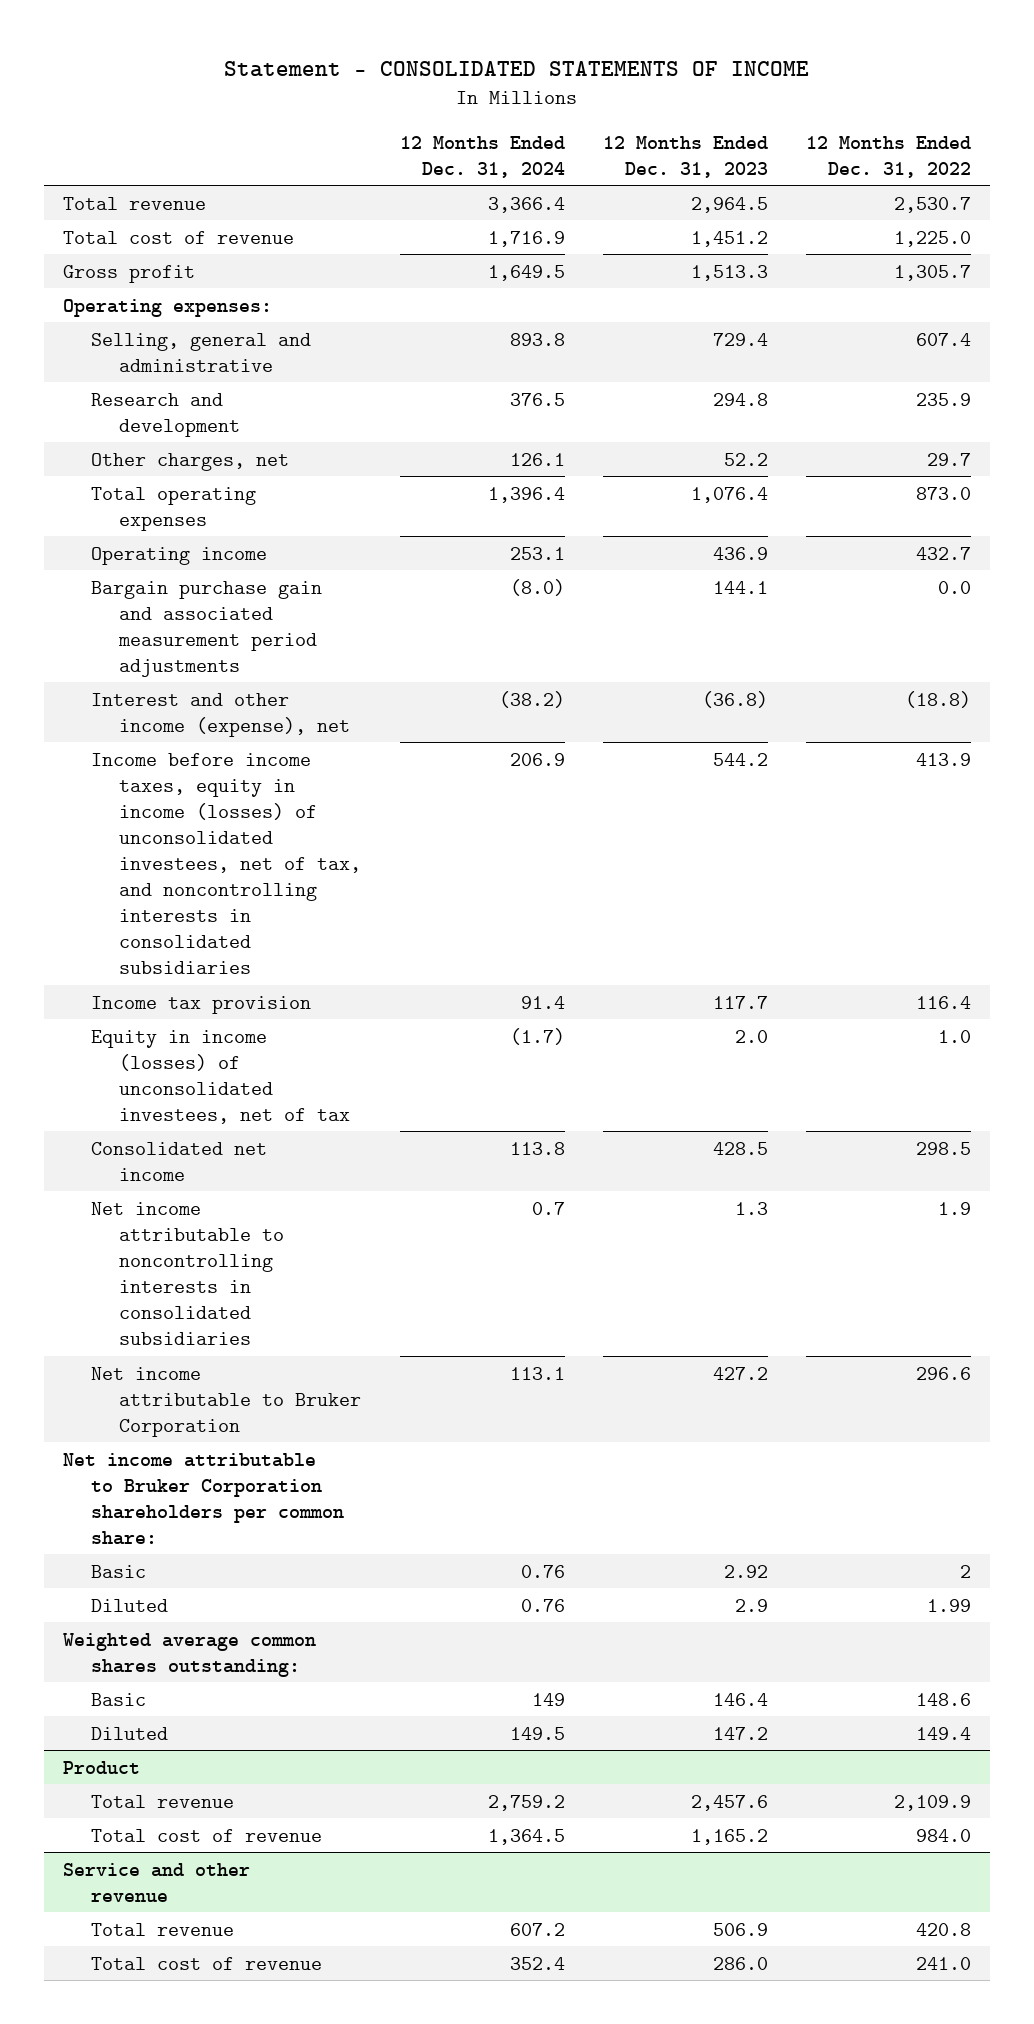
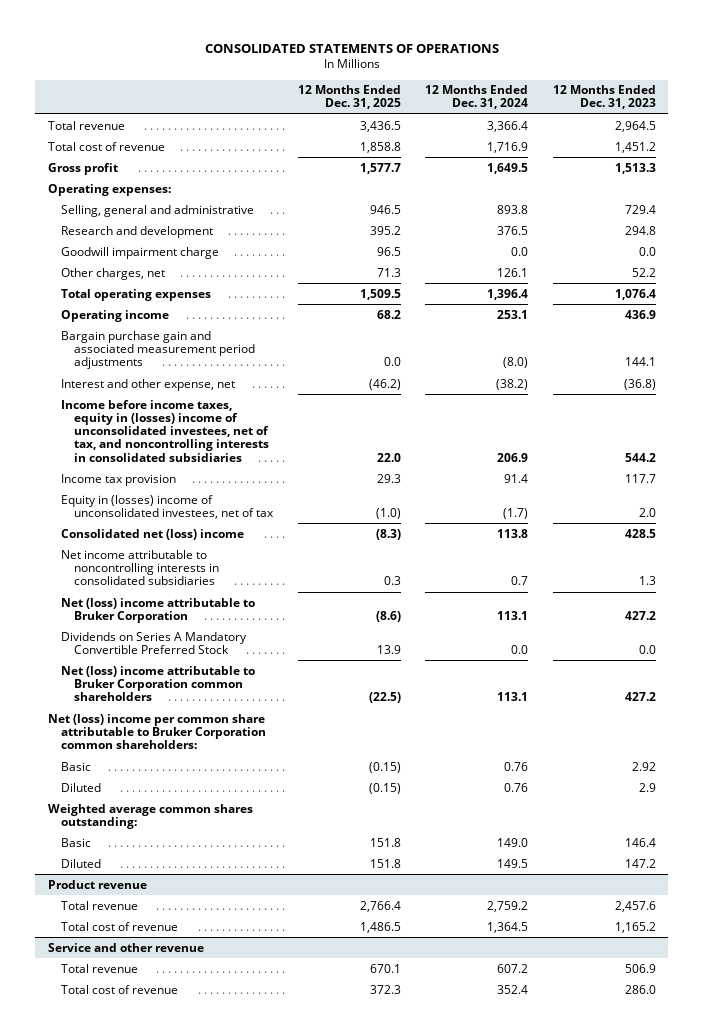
[223,61,809,78] Statement - CONSOLIDATED STATEMENTS OF INCOME -> [204,43,499,53] CONSOLIDATED STATEMENTS OF OPERATIONS
[805,135,971,178] 12 Months Ended Dec. 31, 2022 -> none
none -> [297,85,401,110] 12 Months Ended Dec. 31, 2025
none -> [60,246,219,259] Goodwill impairment charge
[91,692,351,737] Interest and other income (expense), net -> [60,378,235,391] Interest and other expense, net
[91,752,362,974] Income before income taxes, equity in income (losses) of unconsolidated investees, net of tax, and noncontrolling interests in consolidated subsidiaries -> [60,399,269,462] Income before income taxes, equity in (losses) income of unconsolidated investees, net of tax, and noncontrolling interests in consolidated subsidiaries
[91,1029,351,1124] Equity in income (losses) of unconsolidated investees, net of tax -> [60,494,274,519] Equity in (losses) income of unconsolidated investees, net of tax
[91,1141,268,1181] Consolidated net income -> [60,528,244,540] Consolidated net (loss) income
[91,1366,362,1437] Net income attributable to Bruker Corporation -> [60,597,255,623] Net (loss) income attributable to Bruker Corporation
none -> [60,631,247,654] Dividends on Series A Mandatory Convertible Preferred Stock
none -> [60,665,255,702] Net (loss) income attributable to Bruker Corporation common shareholders
[62,1452,345,1545] Net income attributable to Bruker Corporation shareholders per common share: -> [47,713,266,750] Net (loss) income per common share attributable to Bruker Corporation common shareholders:
[531,1692,565,1706] 149 -> [497,837,529,847] 149.0
[62,1760,140,1774] Product -> [47,879,147,889] Product revenue

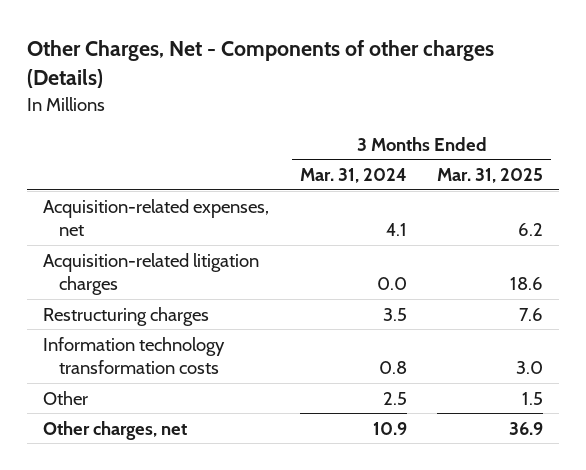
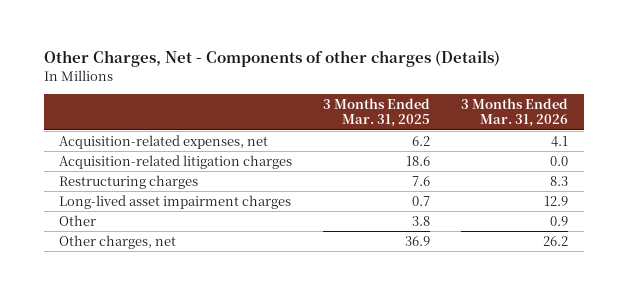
[299,168,407,184] Mar. 31, 2024 -> none
none -> [461,97,569,128] 3 Months Ended Mar. 31, 2026
[42,336,225,375] Information technology transformation costs -> none
none -> [59,194,292,209] Long-lived asset impairment charges
[522,391,544,405] 1.5 -> [412,215,431,226] 3.8

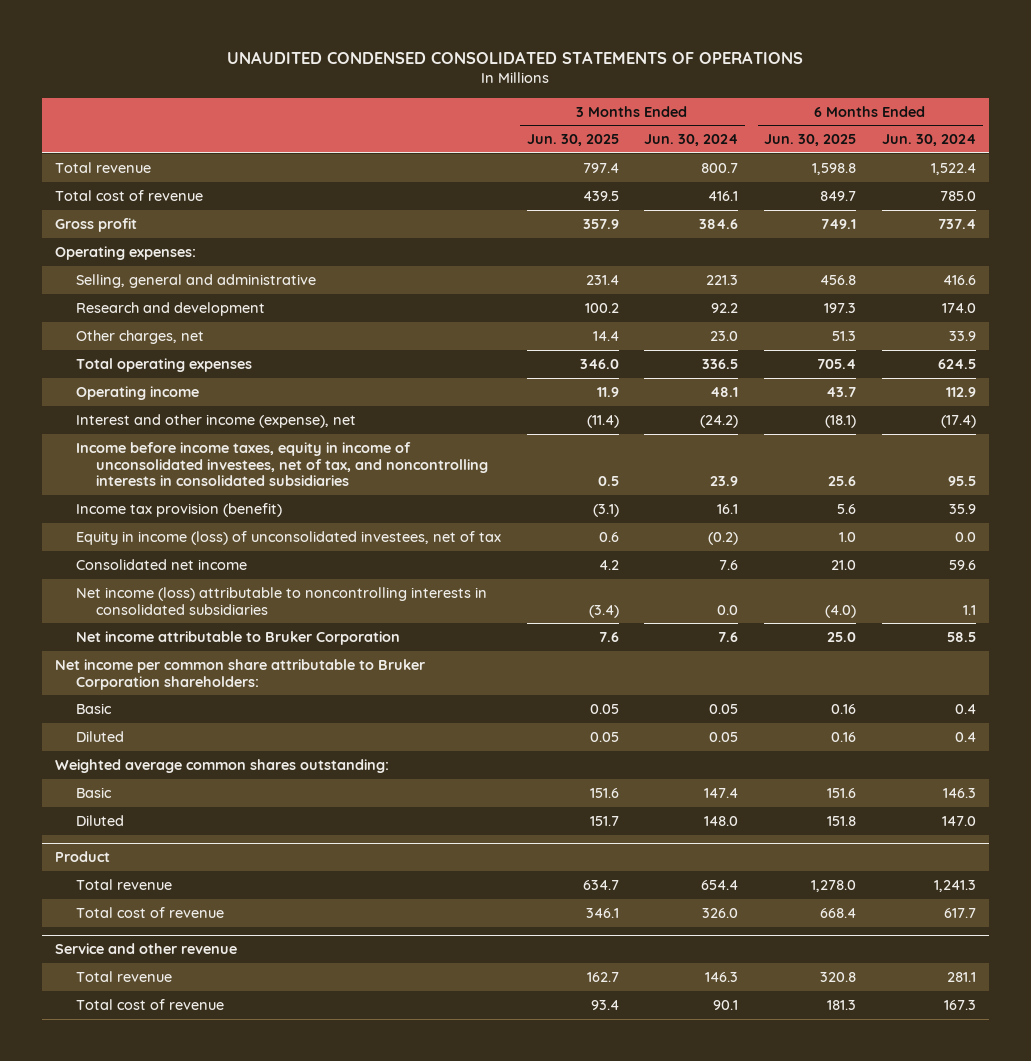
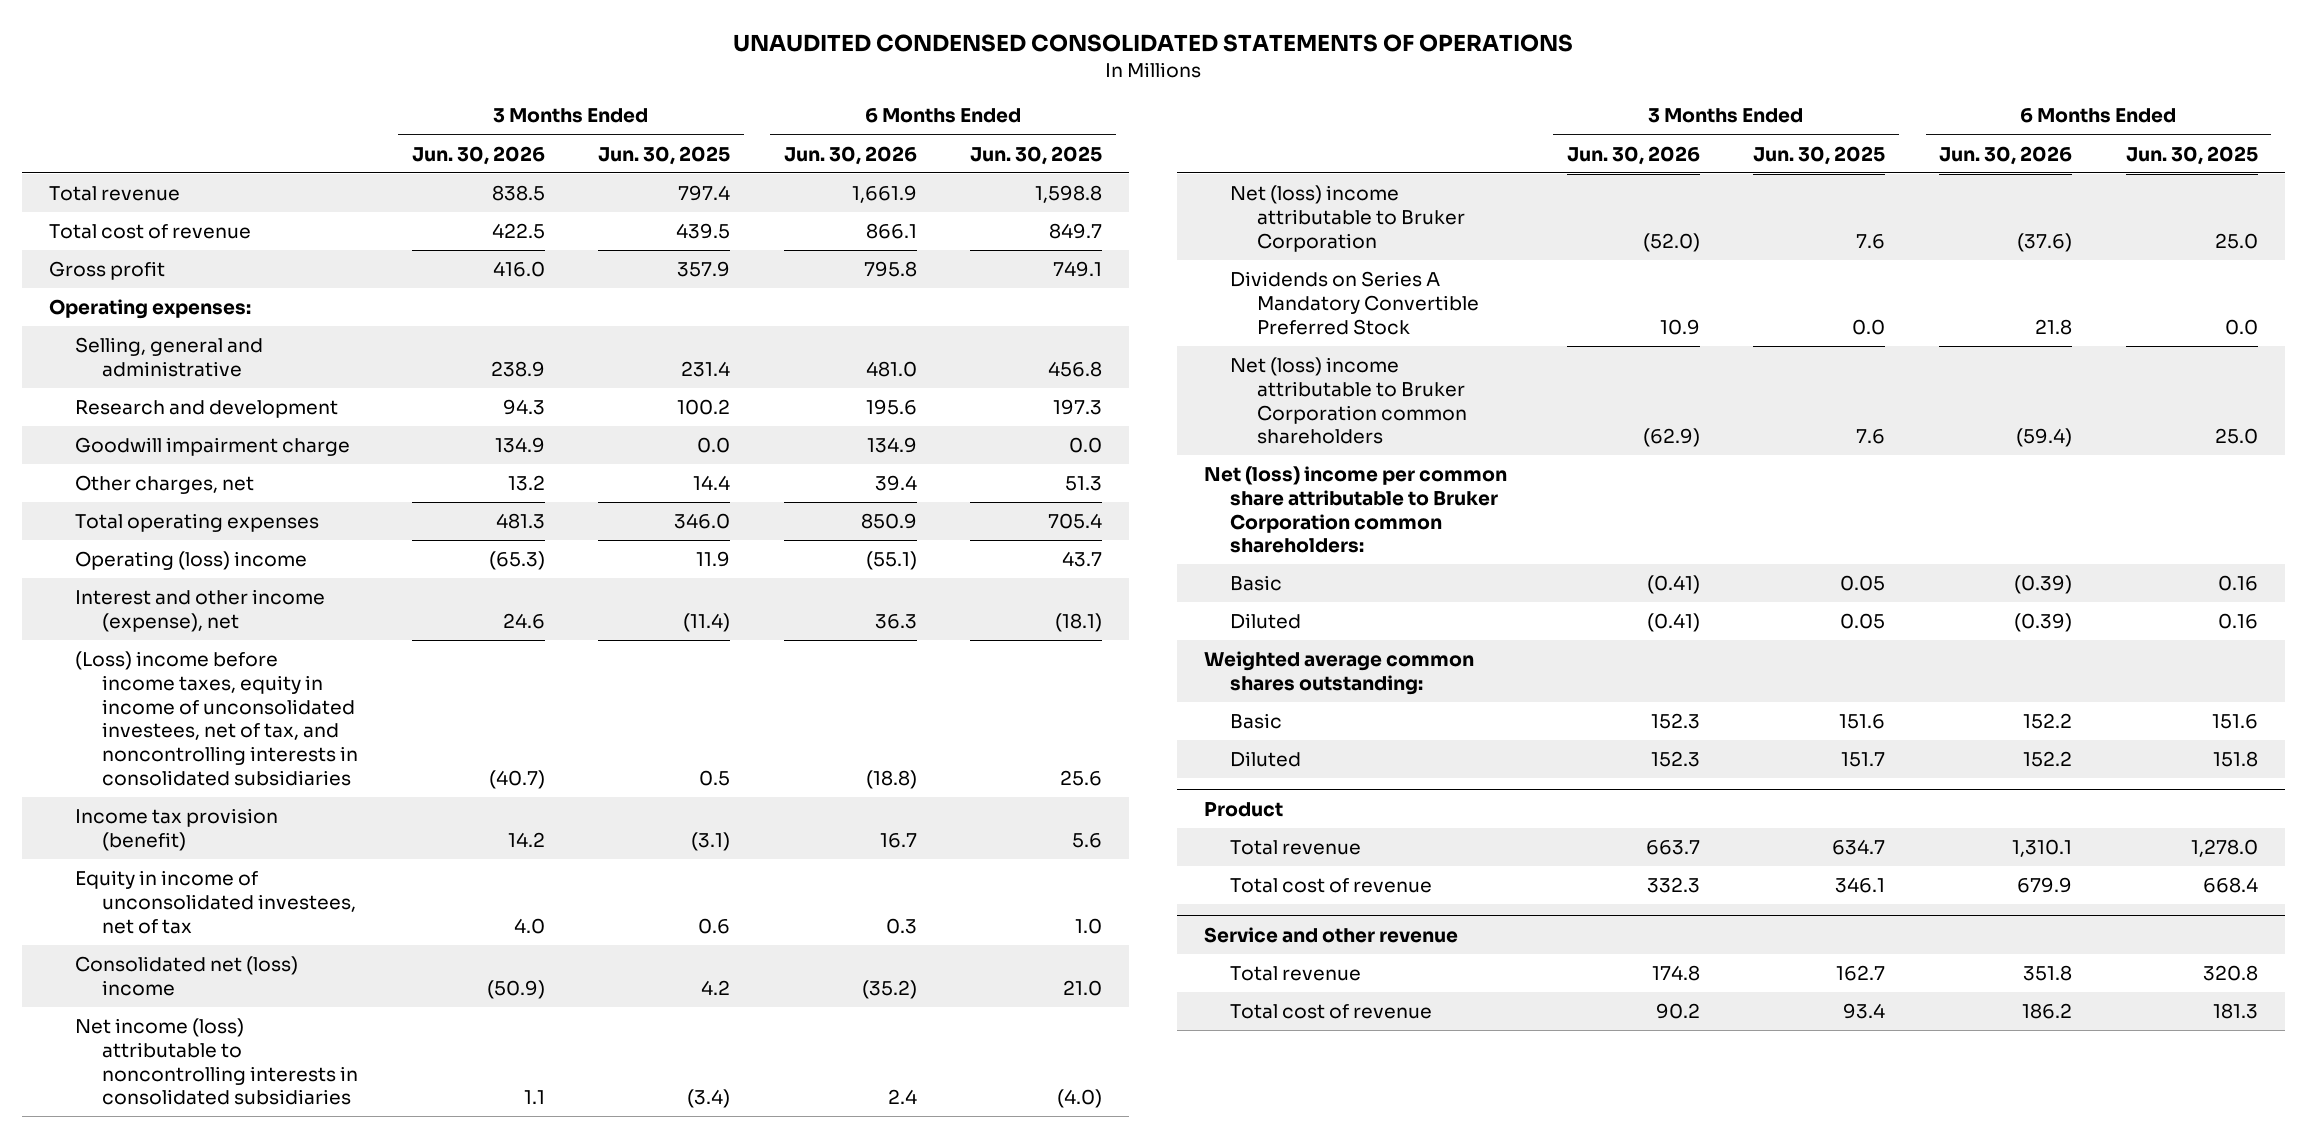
[644,134,739,147] Jun. 30, 2024 -> none
[882,134,977,147] Jun. 30, 2024 -> none
none -> [411,145,545,165] Jun. 30, 2026
none -> [783,145,917,165] Jun. 30, 2026
none -> [75,437,351,457] Goodwill impairment charge
[75,385,199,400] Operating income -> [75,551,308,571] Operating (loss) income
[75,441,489,487] Income before income taxes, equity in income of unconsolidated investees, net of tax, and noncontrolling interests in consolidated subsidiaries -> [75,651,358,786] (Loss) income before income taxes, equity in income of unconsolidated investees, net of tax, and noncontrolling interests in consolidated subsidiaries
[75,530,501,545] Equity in income (loss) of unconsolidated investees, net of tax -> [75,870,356,934] Equity in income of unconsolidated investees, net of tax
[75,558,247,570] Consolidated net income -> [75,956,299,996] Consolidated net (loss) income
[75,630,400,645] Net income attributable to Bruker Corporation -> [1230,185,1466,252] Net (loss) income attributable to Bruker Corporation
none -> [1230,271,1480,335] Dividends on Series A Mandatory Convertible Preferred Stock
none -> [1230,357,1468,445] Net (loss) income attributable to Bruker Corporation common shareholders
[54,658,425,690] Net income per common share attributable to Bruker Corporation shareholders: -> [1203,466,1507,554] Net (loss) income per common share attributable to Bruker Corporation common shareholders:

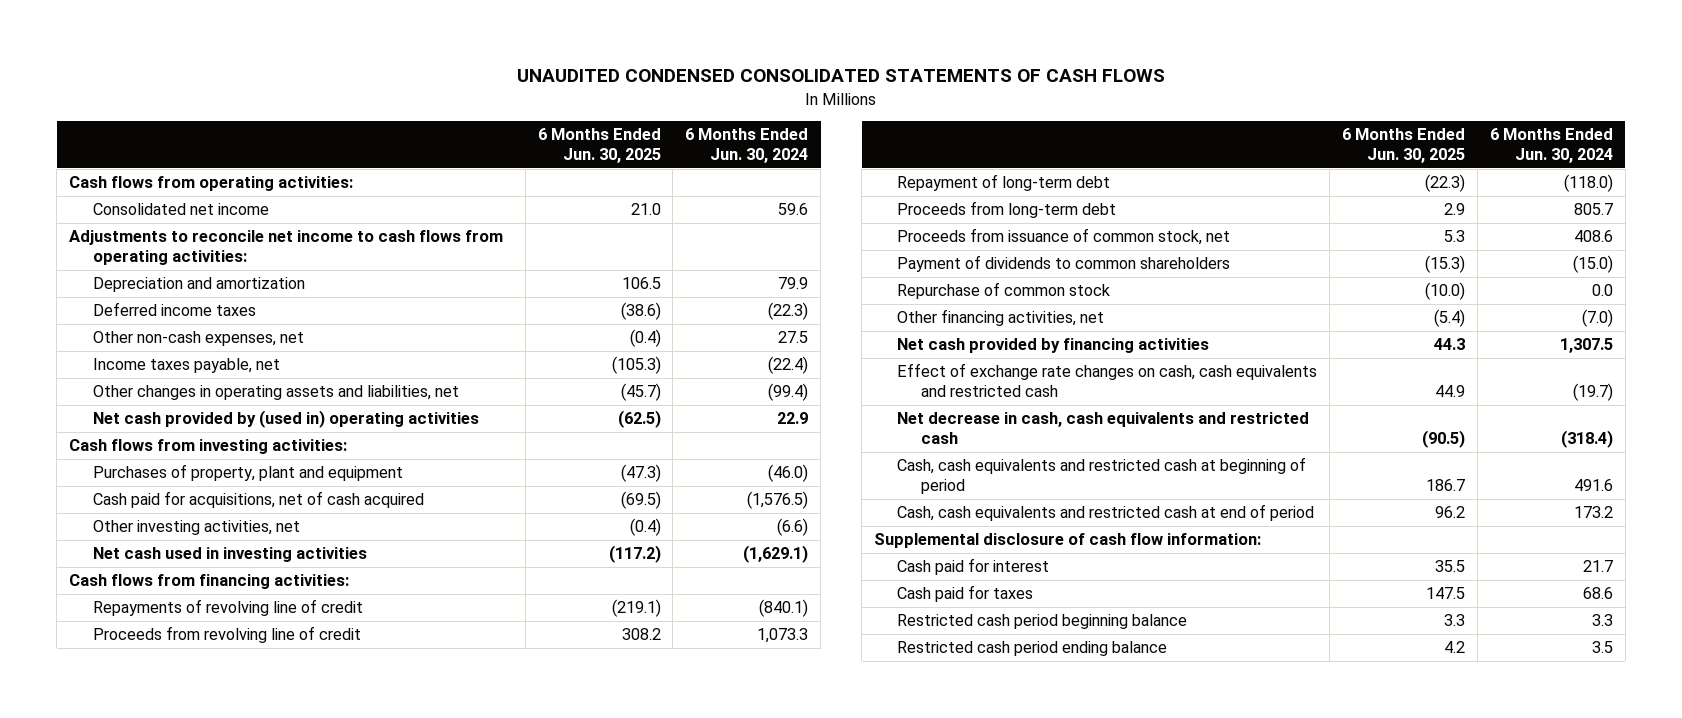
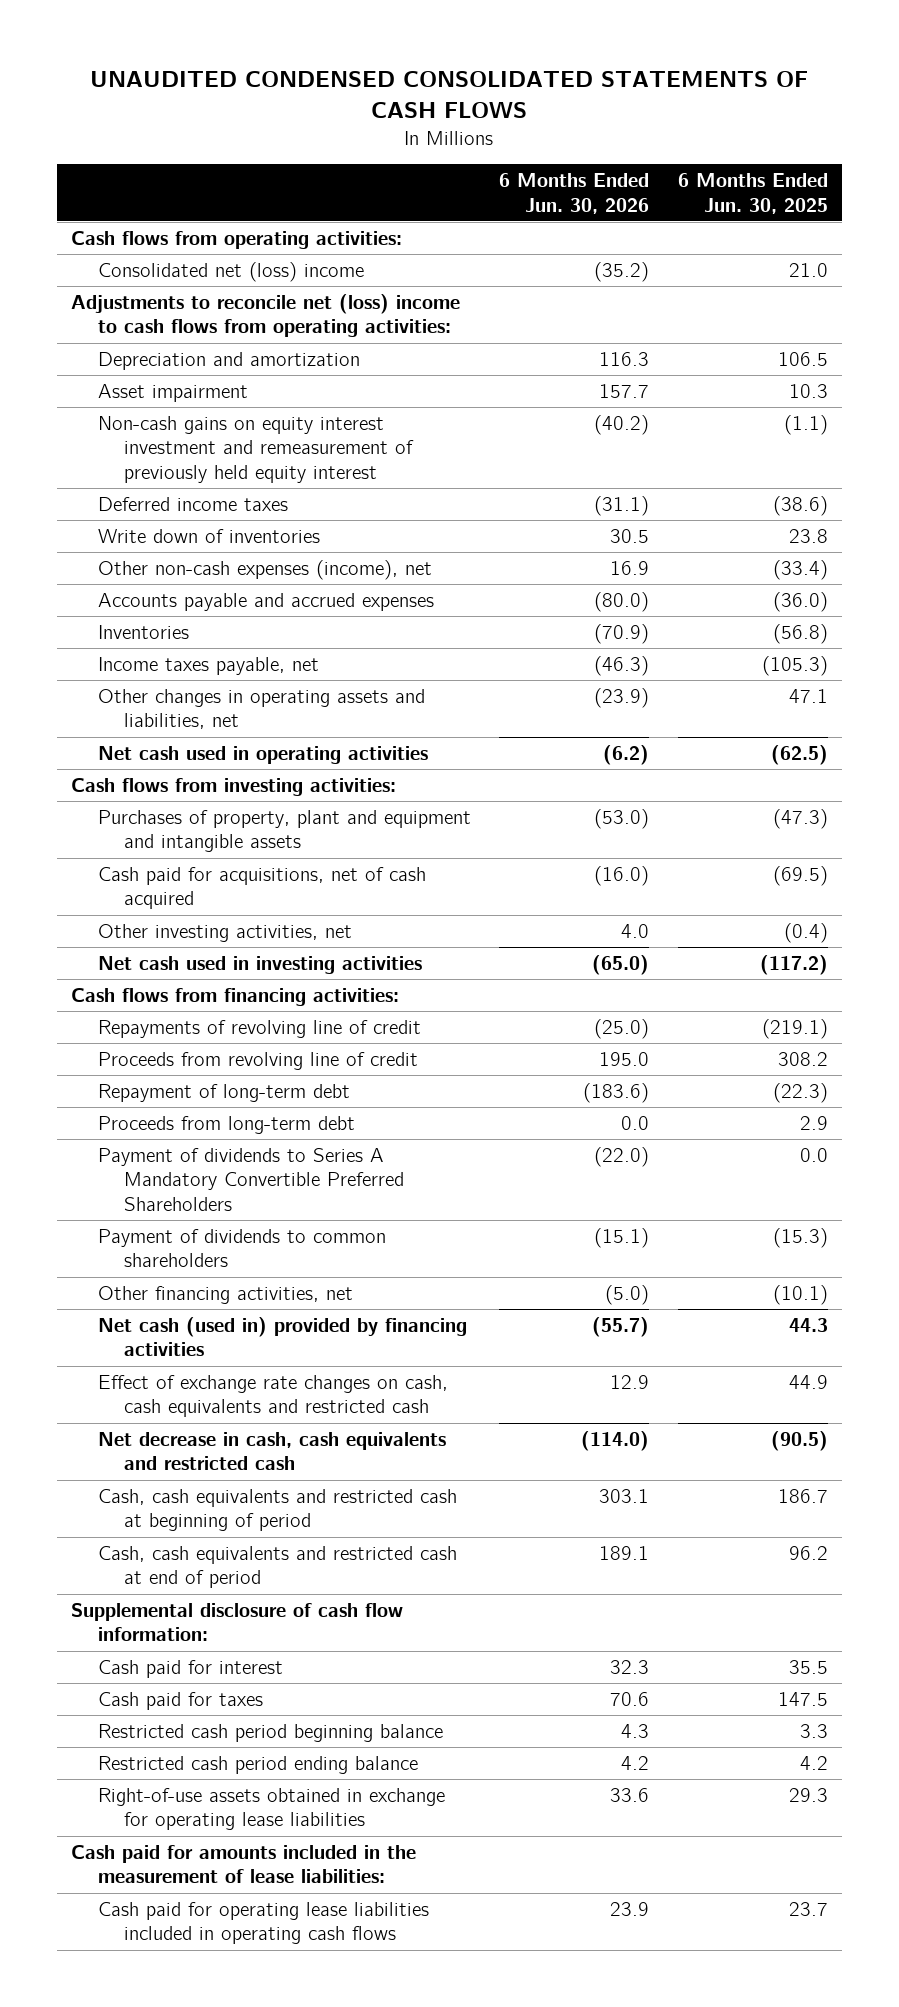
[685,128,809,163] 6 Months Ended Jun. 30, 2024 -> none
none -> [499,173,650,214] 6 Months Ended Jun. 30, 2026
[92,203,269,216] Consolidated net income -> [97,261,364,282] Consolidated net (loss) income
[69,230,504,266] Adjustments to reconcile net income to cash flows from operating activities: -> [71,293,461,338] Adjustments to reconcile net (loss) income to cash flows from operating activities:
none -> [97,383,248,402] Asset impairment
none -> [97,415,414,483] Non-cash gains on equity interest investment and remeasurement of previously held equity interest
none -> [97,528,320,543] Write down of inventories
[92,331,304,347] Other non-cash expenses, net -> [97,559,432,580] Other non-cash expenses (income), net
[629,329,661,348] (0.4) -> [772,559,828,580] (33.4)
none -> [97,592,434,611] Accounts payable and accrued expenses
none -> [97,624,189,639] Inventories
[620,383,661,402] (45.7) -> [788,688,828,703] 47.1
[92,410,479,429] Net cash provided by (used in) operating activities -> [97,745,428,764] Net cash used in operating activities
[92,464,403,482] Purchases of property, plant and equipment -> [97,809,471,853] Purchases of property, plant and equipment and intangible assets
[897,228,1231,246] Proceeds from issuance of common stock, net -> none
none -> [97,1147,404,1211] Payment of dividends to Series A Mandatory Convertible Preferred Shareholders
[897,282,1111,300] Repurchase of common stock -> none
[1434,309,1466,328] (5.4) -> [772,1284,828,1305] (10.1)
[897,338,1210,354] Net cash provided by financing activities -> [97,1316,467,1357] Net cash (used in) provided by financing activities
none -> [97,1787,445,1831] Right-of-use assets obtained in exchange for operating lease liabilities
none -> [71,1844,417,1884] Cash paid for amounts included in the measurement of lease liabilities:
none -> [97,1901,429,1945] Cash paid for operating lease liabilities included in operating cash flows

